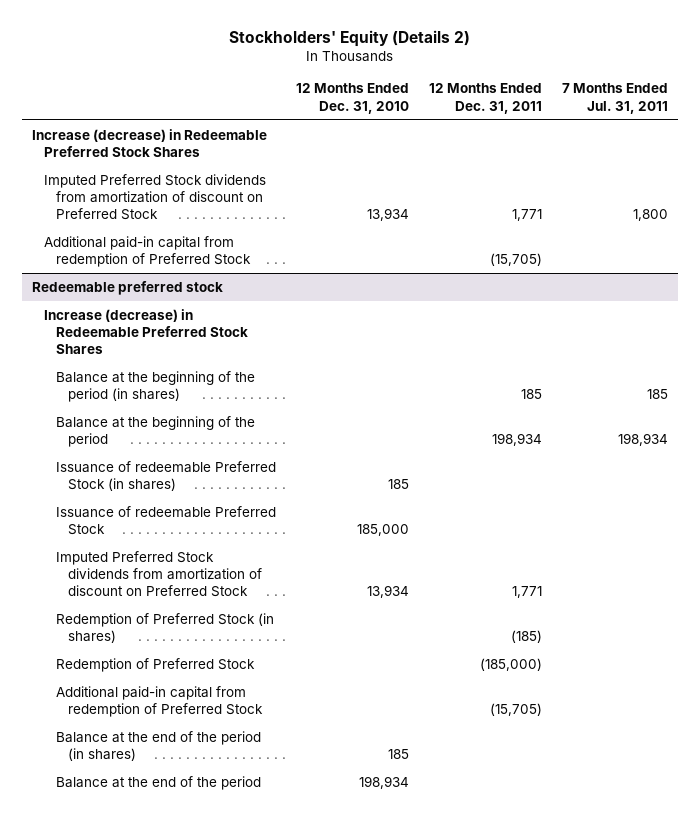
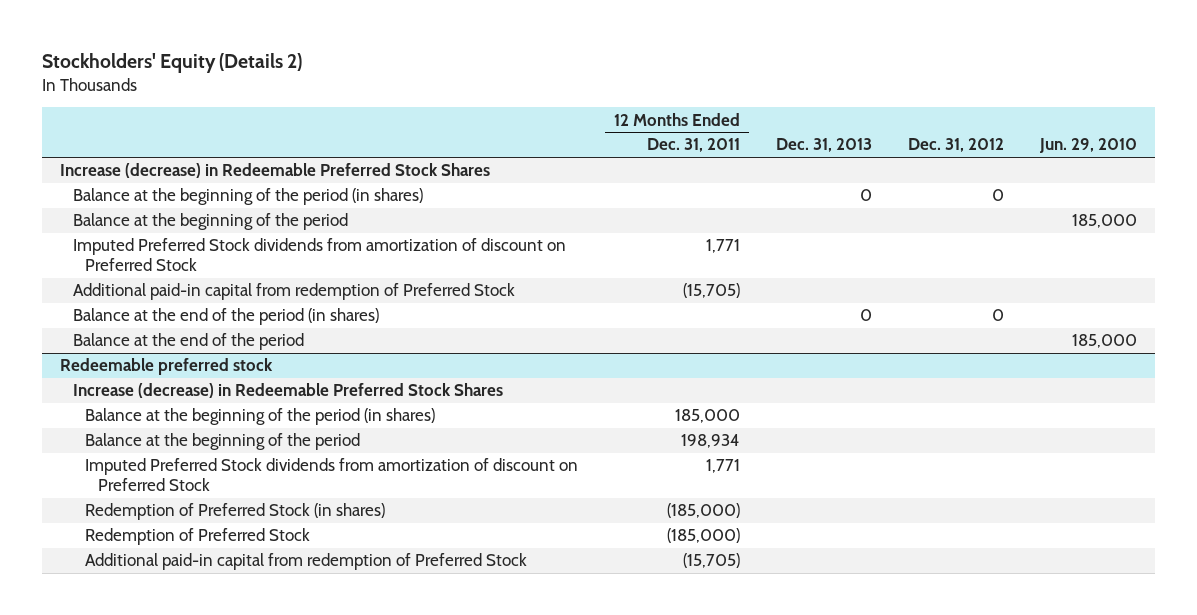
[296,83,410,114] 12 Months Ended Dec. 31, 2010 -> none
[562,83,669,114] 7 Months Ended Jul. 31, 2011 -> none
none -> [776,138,873,153] Dec. 31, 2013
none -> [908,138,1005,153] Dec. 31, 2012
none -> [1039,138,1138,154] Jun. 29, 2010
none -> [72,188,423,206] Balance at the beginning of the period (in shares)
none -> [72,213,348,231] Balance at the beginning of the period
none -> [72,308,379,326] Balance at the end of the period (in shares)
none -> [72,333,304,351] Balance at the end of the period
[521,389,543,400] 185 -> [675,409,741,424] 185,000
[55,460,276,492] Issuance of redeemable Preferred Stock (in shares) -> none
[55,505,276,536] Issuance of redeemable Preferred Stock -> none
[511,630,543,644] (185) -> [667,503,741,519] (185,000)
[55,730,261,762] Balance at the end of the period (in shares) -> none
[55,775,261,790] Balance at the end of the period -> none

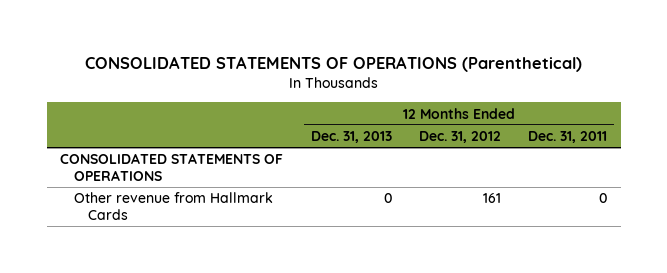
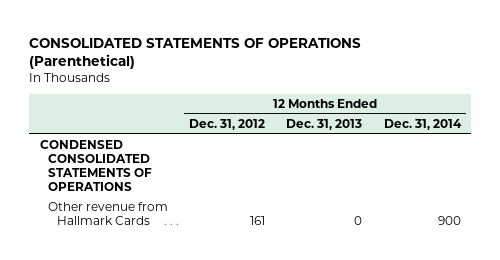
[528,130,608,143] Dec. 31, 2011 -> none
none -> [383,119,462,131] Dec. 31, 2014
[60,153,284,181] CONSOLIDATED STATEMENTS OF OPERATIONS -> [39,140,153,192] CONDENSED CONSOLIDATED STATEMENTS OF OPERATIONS

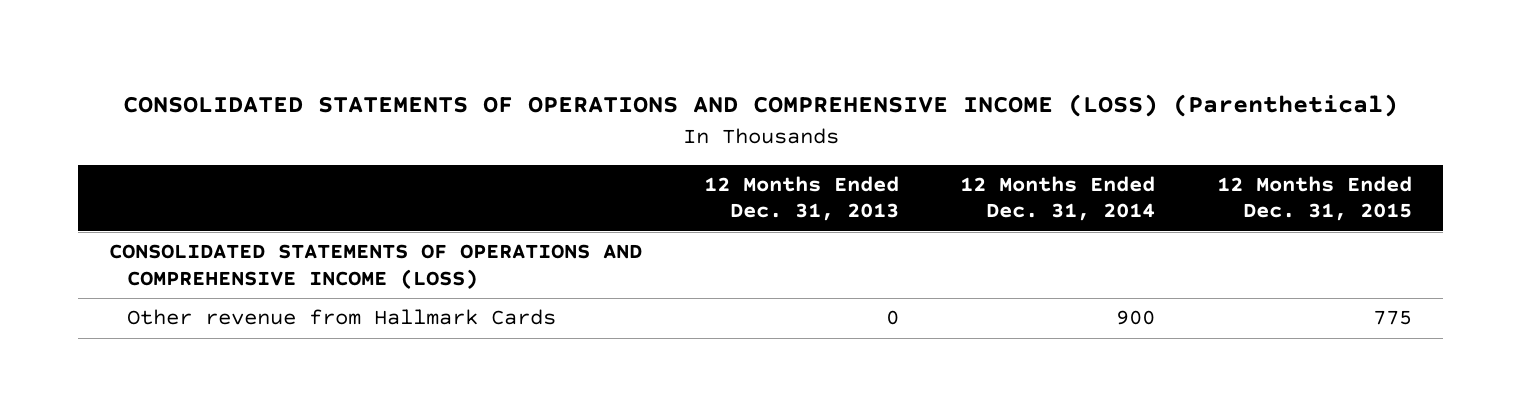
[29,37,362,70] CONSOLIDATED STATEMENTS OF OPERATIONS (Parenthetical) -> [122,94,1398,118] CONSOLIDATED STATEMENTS OF OPERATIONS AND COMPREHENSIVE INCOME (LOSS) (Parenthetical)
[189,119,266,131] Dec. 31, 2012 -> none
none -> [1217,176,1413,222] 12 Months Ended Dec. 31, 2015
[39,140,153,192] CONDENSED CONSOLIDATED STATEMENTS OF OPERATIONS -> [108,244,642,289] CONSOLIDATED STATEMENTS OF OPERATIONS AND COMPREHENSIVE INCOME (LOSS)

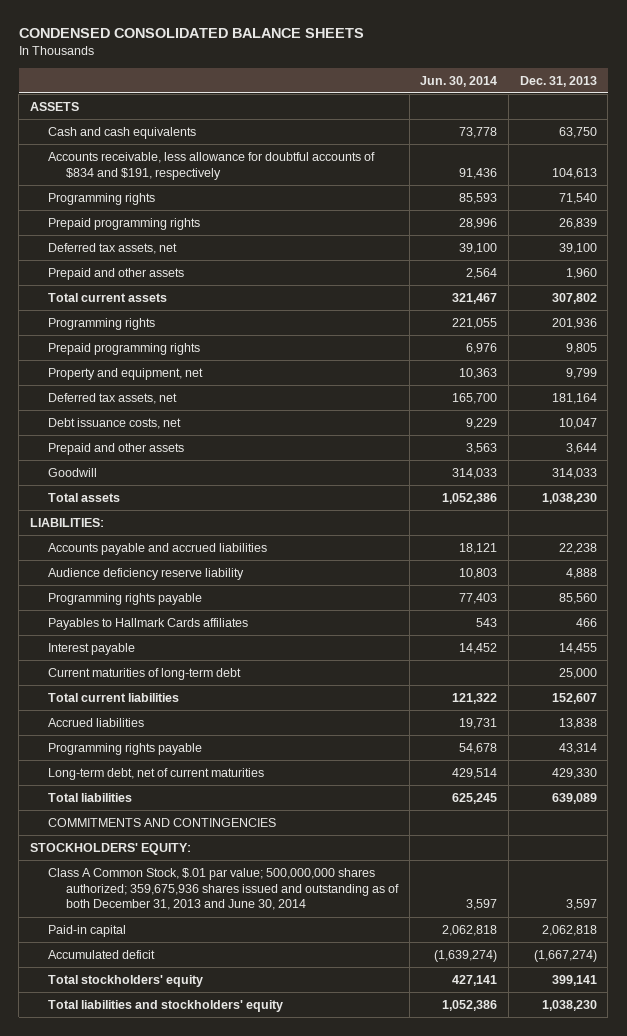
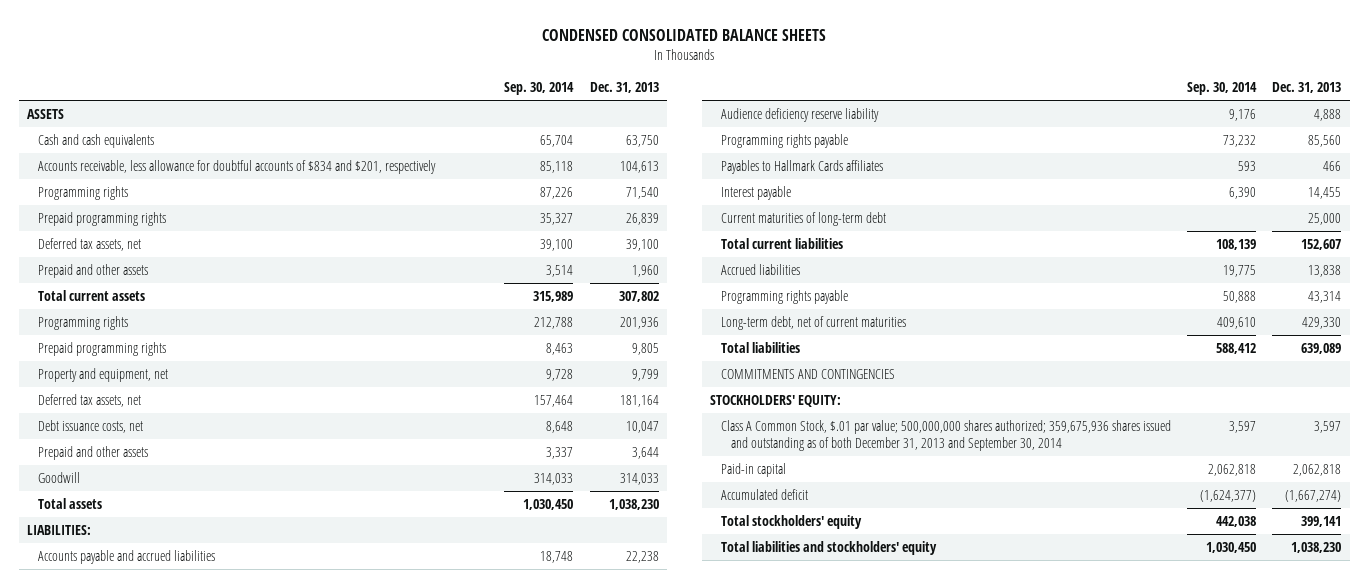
[420,75,498,87] Jun. 30, 2014 -> none
none -> [504,82,575,96] Sep. 30, 2014
[47,151,375,180] Accounts receivable, less allowance for doubtful accounts of $834 and $191, respectively -> [37,159,436,174] Accounts receivable, less allowance for doubtful accounts of $834 and $201, respectively
[47,867,400,911] Class A Common Stock, $.01 par value; 500,000,000 shares authorized; 359,675,936 shares issued and outstanding as of both December 31, 2013 and June 30, 2014 -> [720,419,1171,451] Class A Common Stock, $.01 par value; 500,000,000 shares authorized; 359,675,936 shares issued and outstanding as of both December 31, 2013 and September 30, 2014

